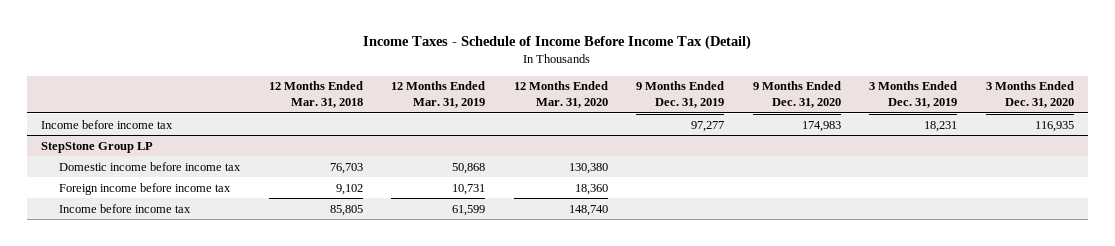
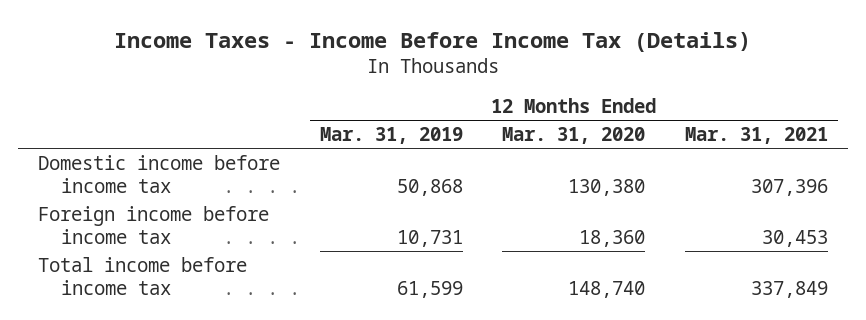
[363,35,752,51] Income Taxes - Schedule of Income Before Income Tax (Detail) -> [113,31,751,52] Income Taxes - Income Before Income Tax (Details)
[268,81,363,109] 12 Months Ended Mar. 31, 2018 -> none
[636,81,725,109] 9 Months Ended Dec. 31, 2019 -> none
[752,81,841,109] 9 Months Ended Dec. 31, 2020 -> none
[869,81,958,109] 3 Months Ended Dec. 31, 2019 -> none
[985,81,1074,109] 3 Months Ended Dec. 31, 2020 -> none
none -> [684,127,828,145] Mar. 31, 2021
[41,119,174,129] Income before income tax -> none
[41,141,154,153] StepStone Group LP -> none
[59,203,192,213] Income before income tax -> [37,256,247,295] Total income before income tax

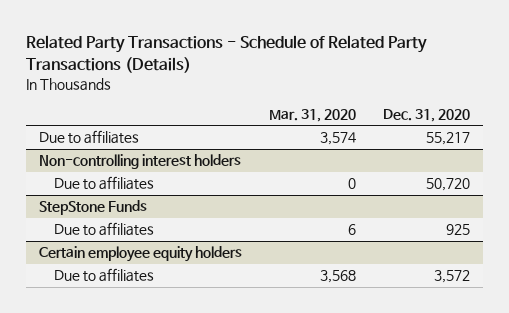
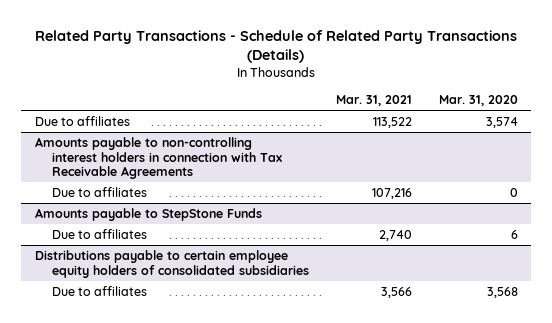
[382,109,470,123] Dec. 31, 2020 -> none
none -> [335,95,412,107] Mar. 31, 2021
[39,154,242,170] Non-controlling interest holders -> [34,136,283,180] Amounts payable to non-controlling interest holders in connection with Tax Receivable Agreements
[39,200,148,216] StepStone Funds -> [34,207,262,221] Amounts payable to StepStone Funds
[39,246,243,263] Certain employee equity holders -> [34,249,310,278] Distributions payable to certain employee equity holders of consolidated subsidiaries

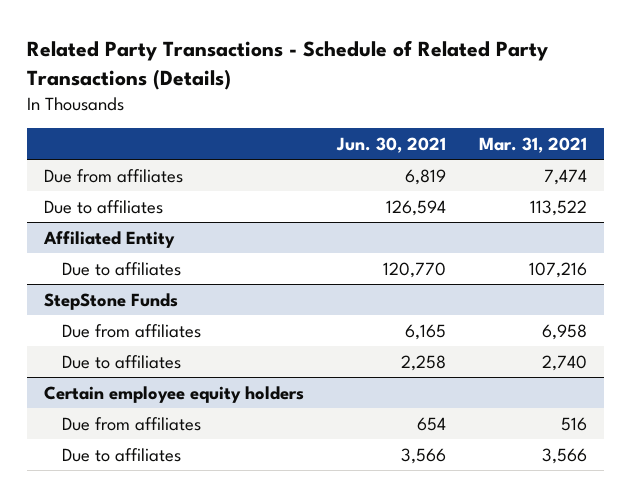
[438,95,518,107] Mar. 31, 2020 -> none
none -> [335,137,446,154] Jun. 30, 2021
none -> [43,168,183,183] Due from affiliates
[34,136,283,180] Amounts payable to non-controlling interest holders in connection with Tax Receivable Agreements -> [42,230,175,248] Affiliated Entity
[34,207,262,221] Amounts payable to StepStone Funds -> [43,292,178,310] StepStone Funds
none -> [61,323,201,338] Due from affiliates
[34,249,310,278] Distributions payable to certain employee equity holders of consolidated subsidiaries -> [43,385,304,403] Certain employee equity holders
none -> [61,416,201,431] Due from affiliates

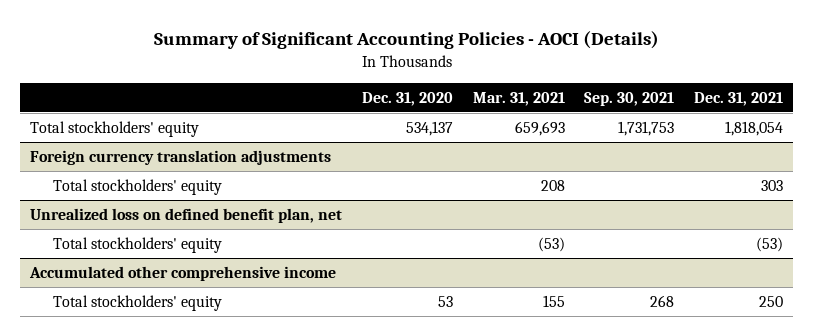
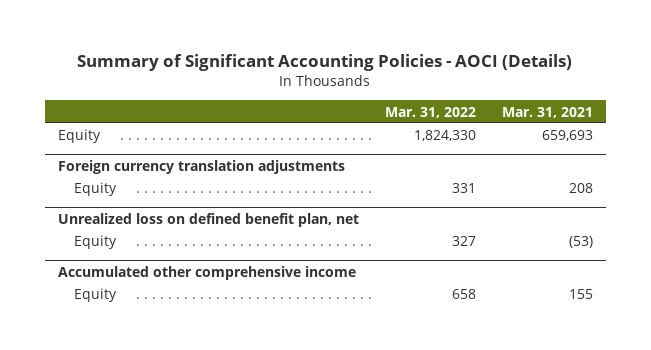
[361,91,453,106] Dec. 31, 2020 -> none
[584,91,675,106] Sep. 30, 2021 -> none
[693,91,783,106] Dec. 31, 2021 -> none
none -> [384,106,476,118] Mar. 31, 2022
[30,120,200,137] Total stockholders' equity -> [57,129,101,144] Equity
[52,178,222,195] Total stockholders' equity -> [73,182,117,197] Equity
[52,236,222,253] Total stockholders' equity -> [73,235,117,250] Equity
[52,294,222,311] Total stockholders' equity -> [73,288,117,303] Equity

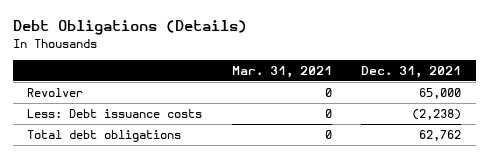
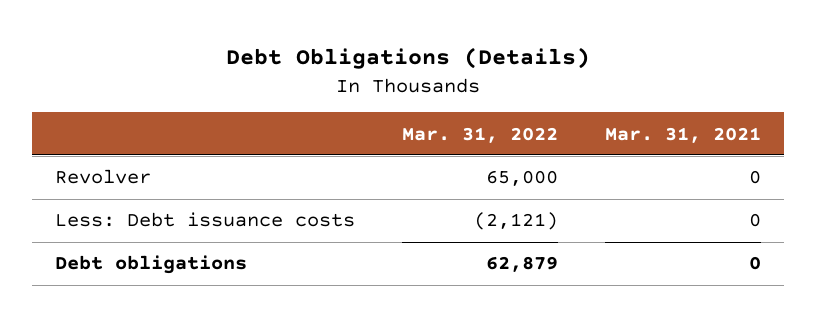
[361,65,462,78] Dec. 31, 2021 -> none
none -> [402,126,559,143] Mar. 31, 2022
[27,130,182,143] Total debt obligations -> [55,255,248,275] Debt obligations

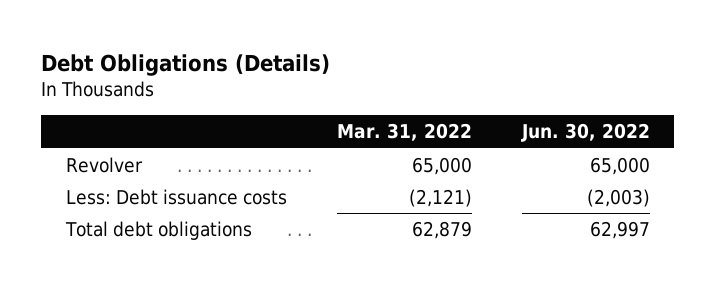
[604,126,761,143] Mar. 31, 2021 -> none
none -> [520,123,650,143] Jun. 30, 2022
[55,255,248,275] Debt obligations -> [65,221,253,241] Total debt obligations

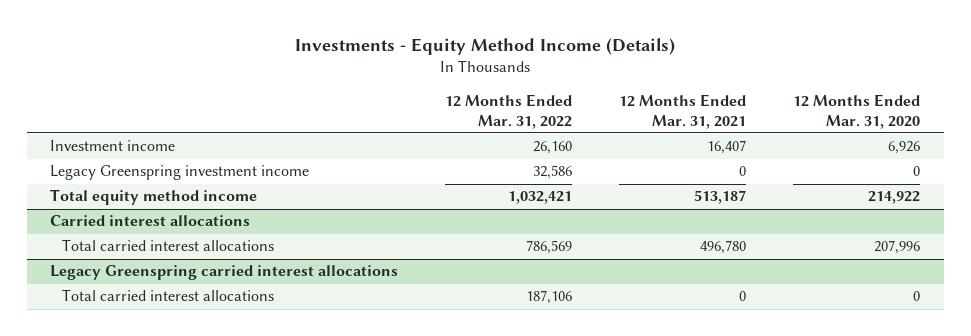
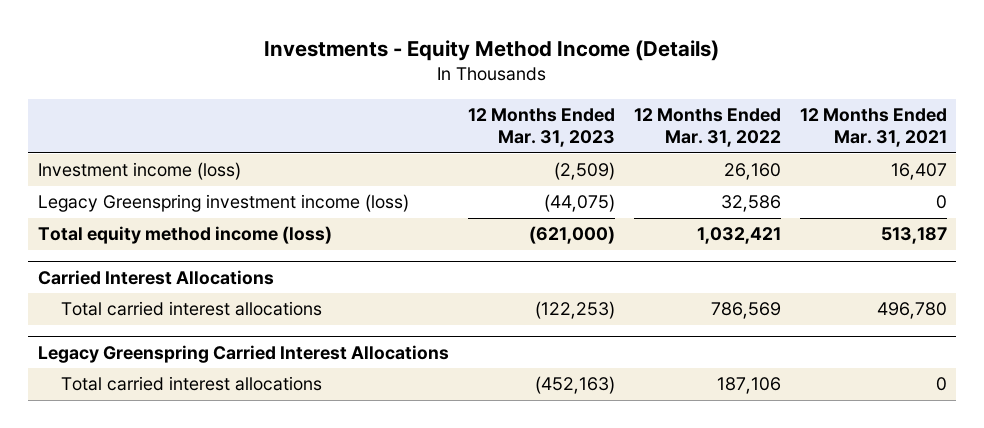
[793,93,921,129] 12 Months Ended Mar. 31, 2020 -> none
none -> [467,107,615,148] 12 Months Ended Mar. 31, 2023
[50,140,176,152] Investment income -> [37,162,241,181] Investment income (loss)
[50,165,310,181] Legacy Greenspring investment income -> [37,194,409,213] Legacy Greenspring investment income (loss)
[50,189,258,206] Total equity method income -> [37,226,332,245] Total equity method income (loss)
[50,215,251,227] Carried interest allocations -> [37,269,274,285] Carried Interest Allocations
[50,265,399,281] Legacy Greenspring carried interest allocations -> [37,344,449,363] Legacy Greenspring Carried Interest Allocations

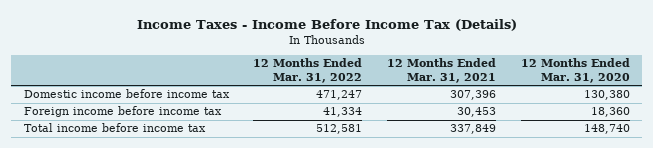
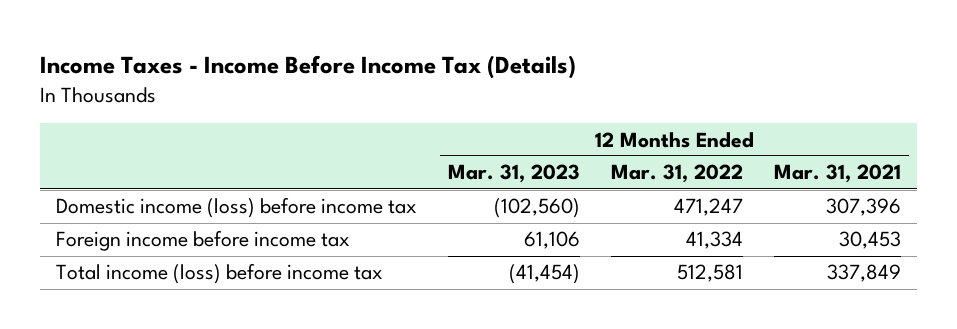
[520,58,630,84] 12 Months Ended Mar. 31, 2020 -> none
none -> [447,164,580,184] Mar. 31, 2023
[23,89,230,99] Domestic income before income tax -> [55,197,417,219] Domestic income (loss) before income tax
[23,123,206,133] Total income before income tax -> [55,263,383,285] Total income (loss) before income tax

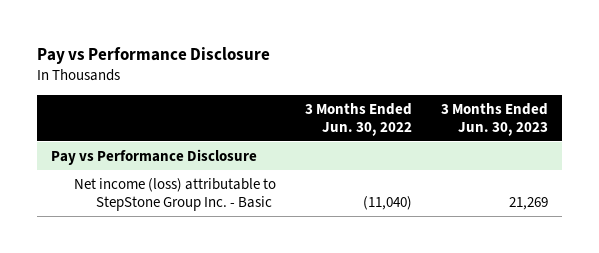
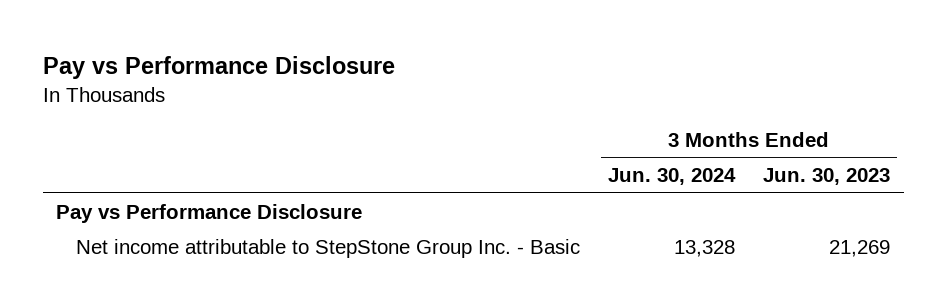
[304,102,412,136] 3 Months Ended Jun. 30, 2022 -> none
none -> [607,168,736,186] Jun. 30, 2024
[73,178,276,211] Net income (loss) attributable to StepStone Group Inc. - Basic -> [76,238,581,258] Net income attributable to StepStone Group Inc. - Basic

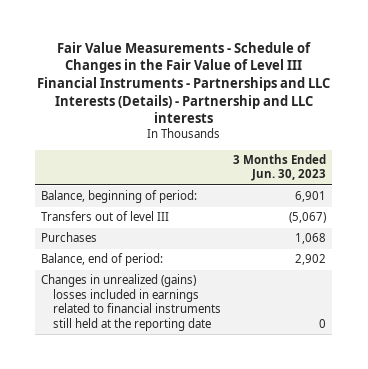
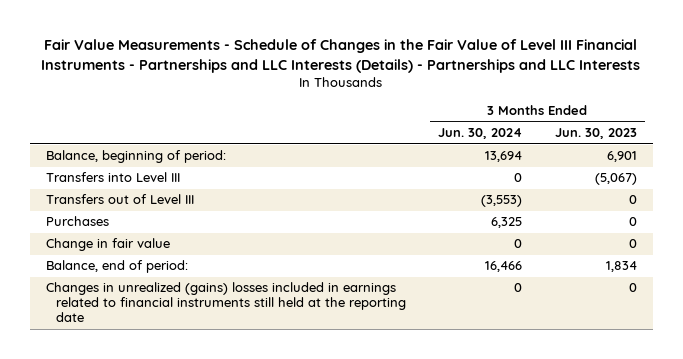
[36,41,330,124] Fair Value Measurements - Schedule of Changes in the Fair Value of Level III Financial Instruments - Partnerships and LLC Interests (Details) - Partnership and LLC interests -> [41,38,641,73] Fair Value Measurements - Schedule of Changes in the Fair Value of Level III Financial Instruments - Partnerships and LLC Interests (Details) - Partnerships and LLC Interests
none -> [438,128,523,140] Jun. 30, 2024
none -> [46,172,181,183] Transfers into Level III
[41,211,170,222] Transfers out of level III -> [46,194,195,205] Transfers out of Level III
[289,212,327,224] (5,067) -> [628,195,637,205] 0
[295,233,327,245] 1,068 -> [628,217,637,227] 0
none -> [46,238,171,252] Change in fair value
[295,254,327,266] 2,902 -> [605,261,637,273] 1,834

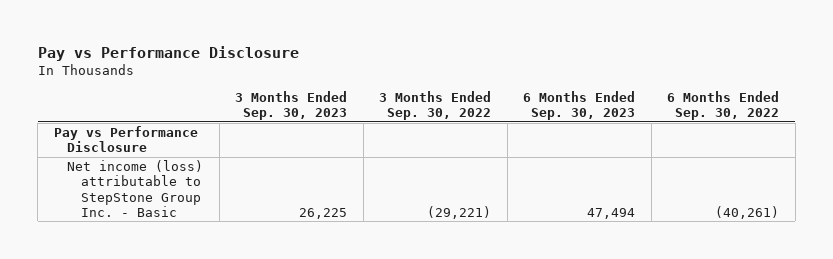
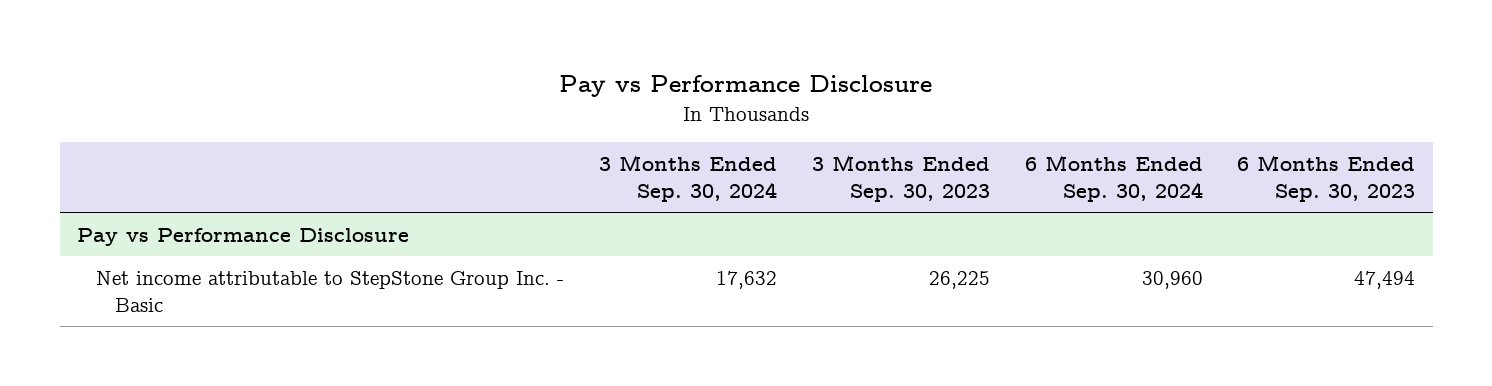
[379,90,492,121] 3 Months Ended Sep. 30, 2022 -> none
[667,90,780,121] 6 Months Ended Sep. 30, 2022 -> none
none -> [598,154,777,202] 3 Months Ended Sep. 30, 2024
none -> [1024,154,1203,202] 6 Months Ended Sep. 30, 2024
[67,160,204,217] Net income (loss) attributable to StepStone Group Inc. - Basic -> [96,270,565,312] Net income attributable to StepStone Group Inc. - Basic

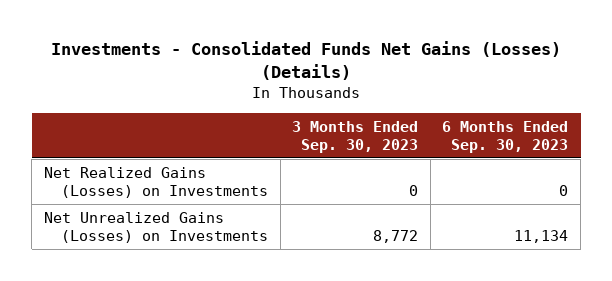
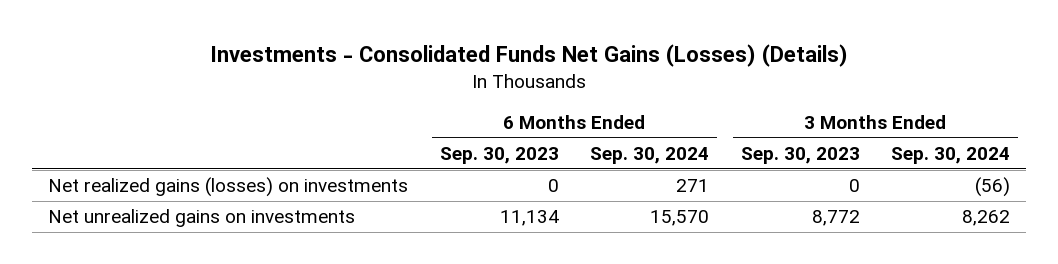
none -> [590,147,710,165] Sep. 30, 2024
none -> [891,147,1011,165] Sep. 30, 2024
[43,166,269,198] Net Realized Gains (Losses) on Investments -> [48,177,409,198] Net realized gains (losses) on investments
[43,211,269,243] Net Unrealized Gains (Losses) on Investments -> [48,209,356,228] Net unrealized gains on investments

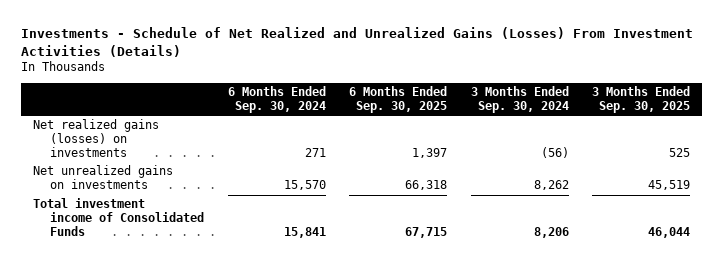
[210,44,849,68] Investments - Consolidated Funds Net Gains (Losses) (Details) -> [20,27,693,57] Investments - Schedule of Net Realized and Unrealized Gains (Losses) From Investment Activities (Details)
[439,147,559,165] Sep. 30, 2023 -> none
[740,147,860,165] Sep. 30, 2023 -> none
none -> [349,85,448,113] 6 Months Ended Sep. 30, 2025
none -> [592,85,691,113] 3 Months Ended Sep. 30, 2025
none -> [32,198,205,237] Total investment income of Consolidated Funds

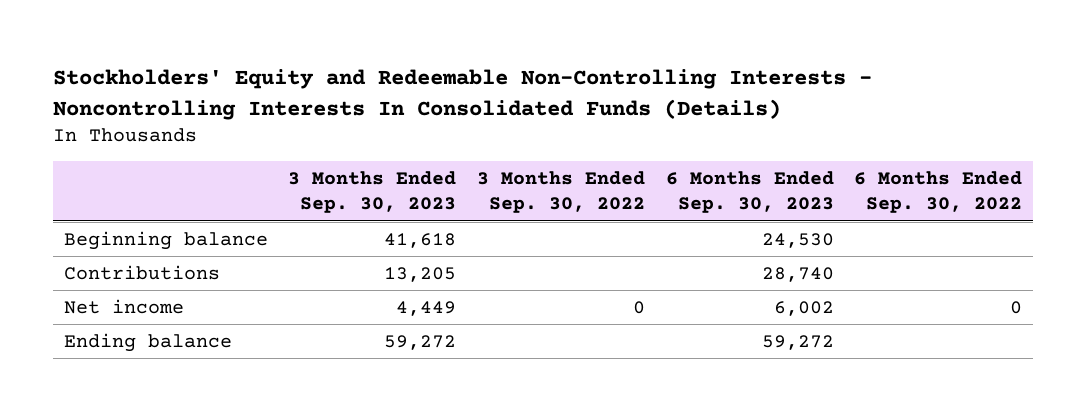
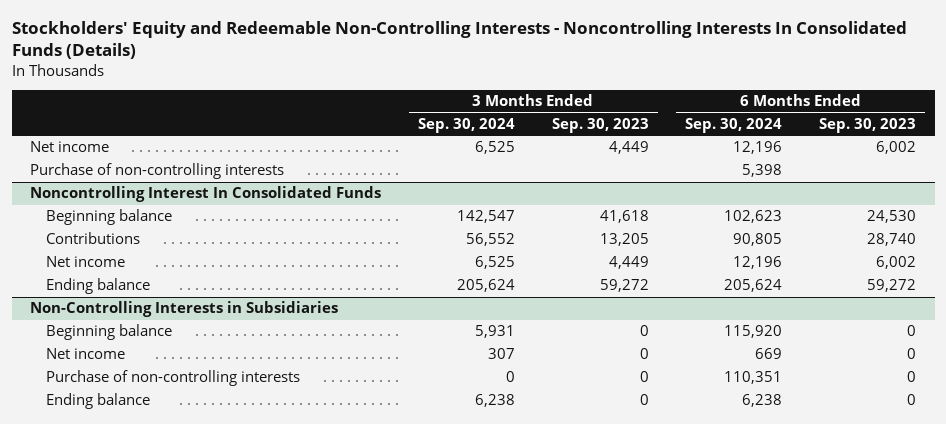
[476,170,645,214] 3 Months Ended Sep. 30, 2022 -> none
[854,170,1023,214] 6 Months Ended Sep. 30, 2022 -> none
none -> [417,118,515,134] Sep. 30, 2024
none -> [685,118,783,134] Sep. 30, 2024
none -> [29,141,109,153] Net income
none -> [29,163,284,180] Purchase of non-controlling interests
none -> [29,186,381,203] Noncontrolling Interest In Consolidated Funds
none -> [29,301,338,318] Non-Controlling Interests in Subsidiaries
none -> [45,324,172,341] Beginning balance
none -> [45,348,125,360] Net income
none -> [45,370,300,387] Purchase of non-controlling interests
none -> [45,393,150,410] Ending balance

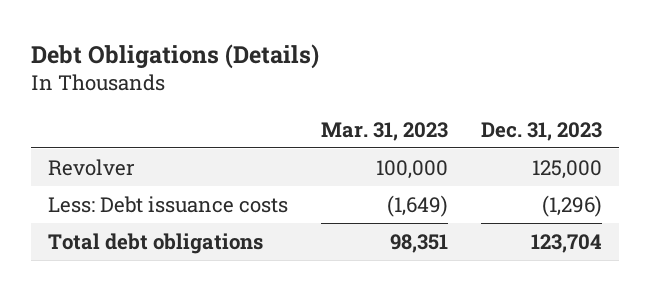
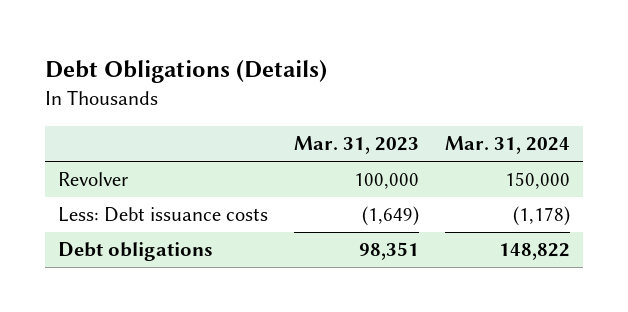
[481,121,603,141] Dec. 31, 2023 -> none
none -> [444,136,570,155] Mar. 31, 2024
[47,232,263,254] Total debt obligations -> [57,242,213,262] Debt obligations

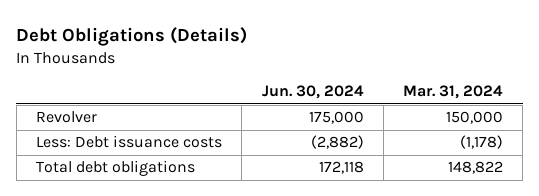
[293,136,419,155] Mar. 31, 2023 -> none
none -> [261,85,364,100] Jun. 30, 2024
[57,242,213,262] Debt obligations -> [35,160,195,177] Total debt obligations

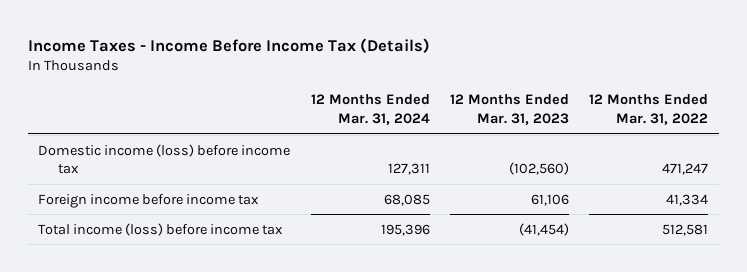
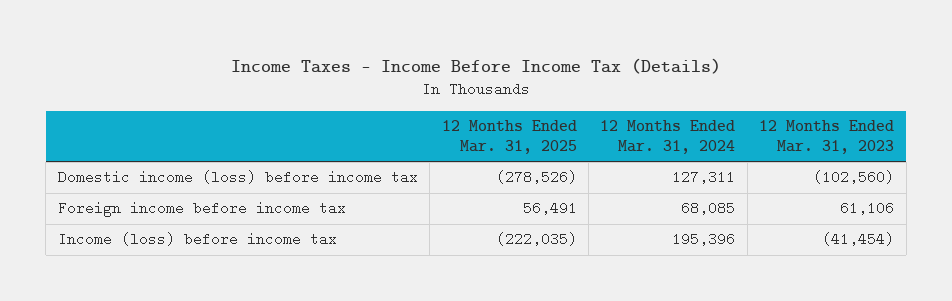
[589,94,709,126] 12 Months Ended Mar. 31, 2022 -> none
none -> [441,119,577,154] 12 Months Ended Mar. 31, 2025
[38,222,284,236] Total income (loss) before income tax -> [57,232,337,247] Income (loss) before income tax

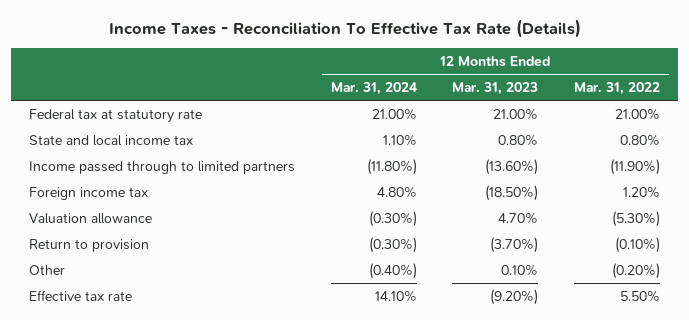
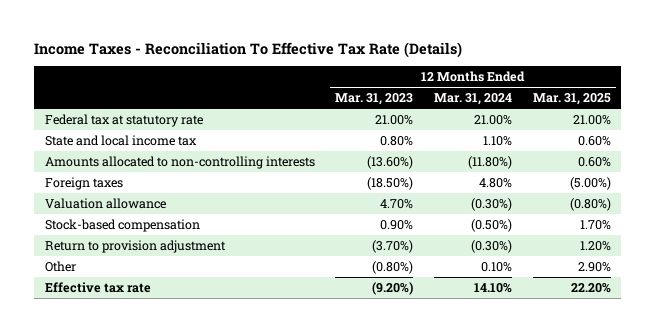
[574,82,661,96] Mar. 31, 2022 -> none
none -> [532,93,611,106] Mar. 31, 2025
[29,160,296,174] Income passed through to limited partners -> [44,156,315,170] Amounts allocated to non-controlling interests
[29,186,149,200] Foreign income tax -> [44,177,123,191] Foreign taxes
none -> [44,219,200,233] Stock-based compensation
[29,238,150,252] Return to provision -> [44,240,226,254] Return to provision adjustment
[368,262,417,279] (0.40%) -> [480,262,512,273] 0.10%
[501,263,539,276] 0.10% -> [372,261,414,275] (0.80%)

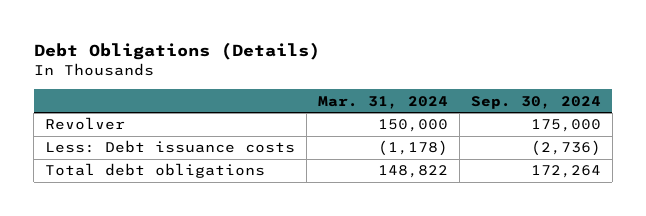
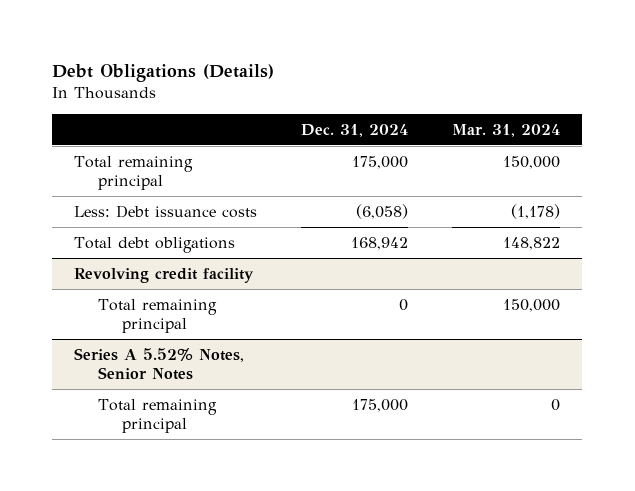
[470,95,601,109] Sep. 30, 2024 -> none
none -> [301,123,409,137] Dec. 31, 2024
[45,117,126,131] Revolver -> [74,155,194,190] Total remaining principal
none -> [74,267,255,283] Revolving credit facility
none -> [98,298,218,333] Total remaining principal
none -> [74,347,245,380] Series A 5.52% Notes, Senior Notes
none -> [98,398,218,433] Total remaining principal

